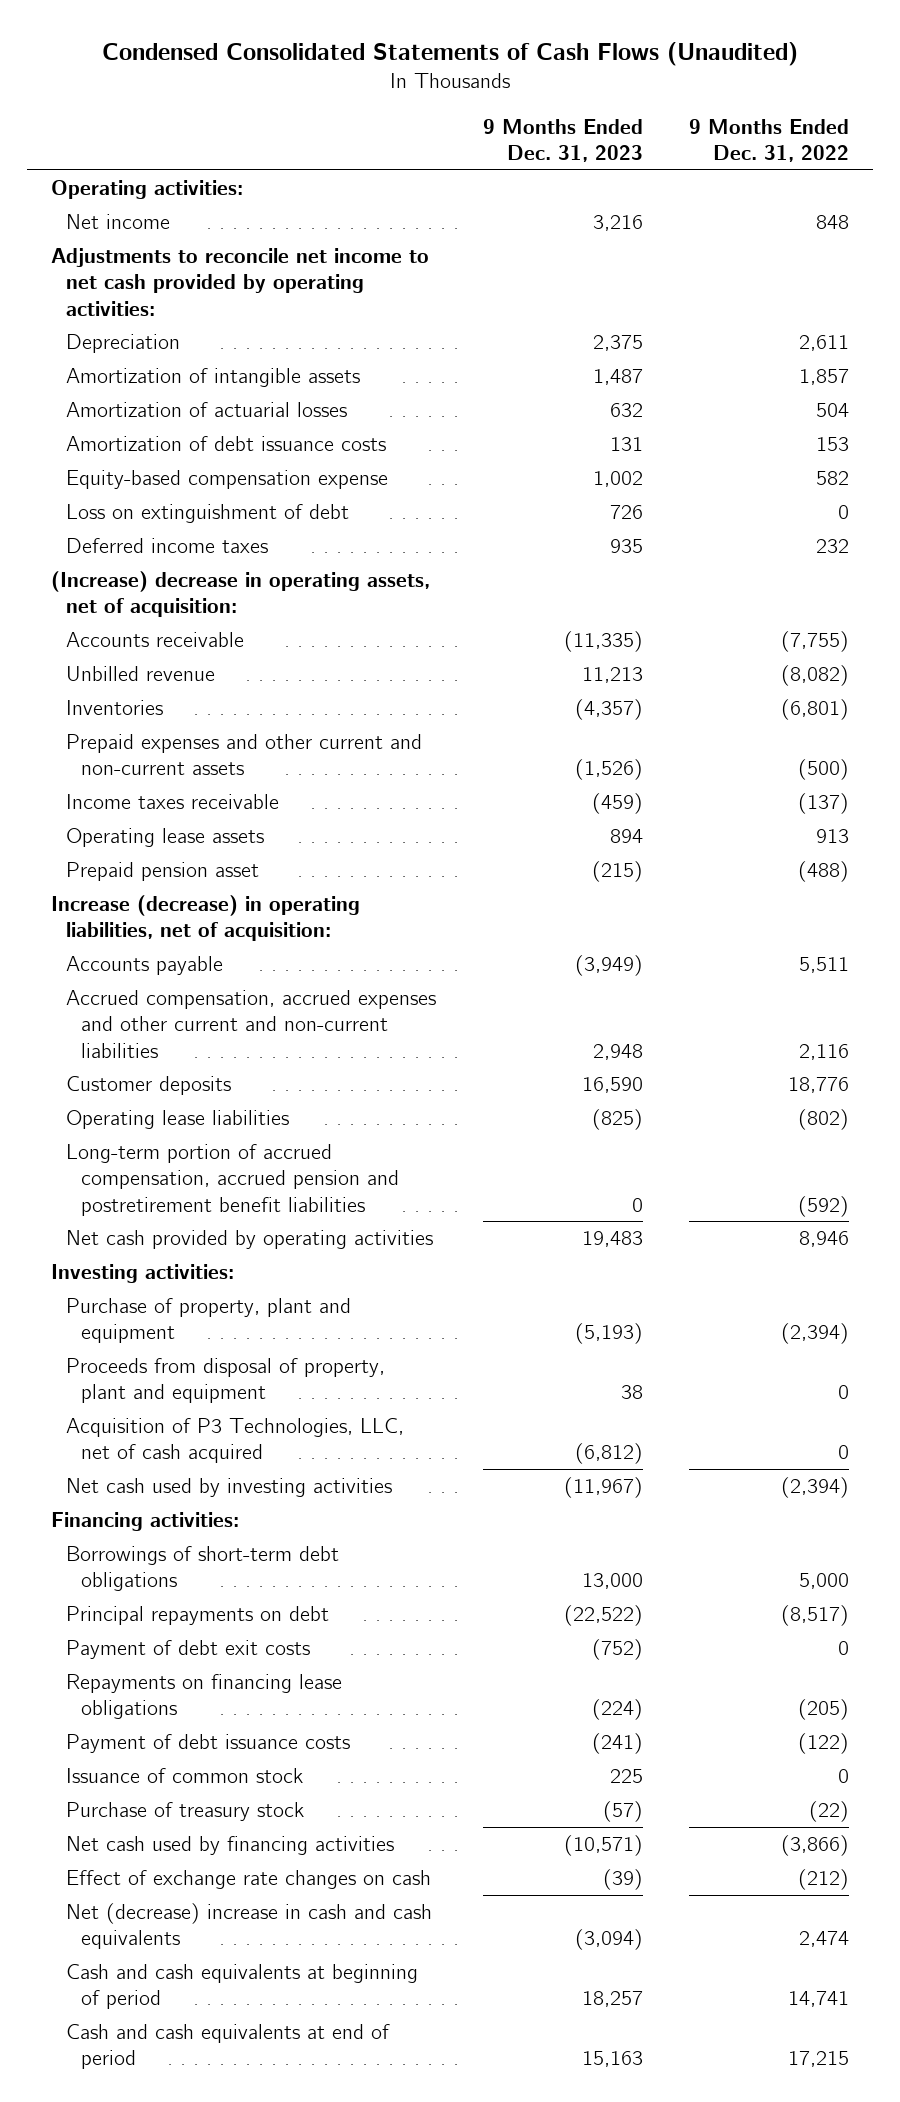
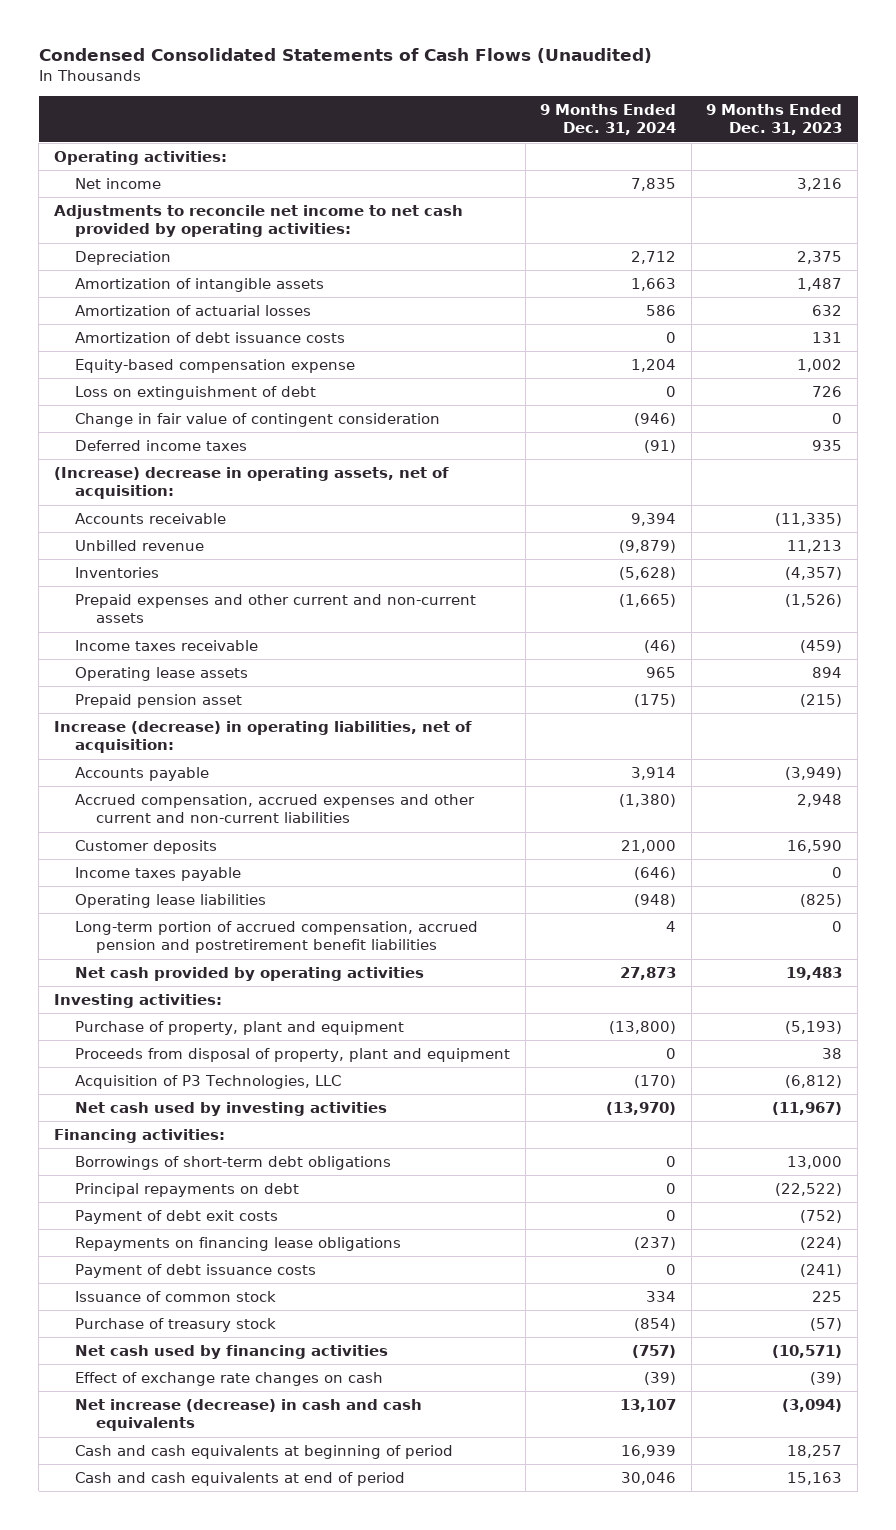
[689,118,850,162] 9 Months Ended Dec. 31, 2022 -> none
none -> [540,103,677,136] 9 Months Ended Dec. 31, 2024
none -> [74,412,440,427] Change in fair value of contingent consideration
none -> [74,866,241,881] Income taxes payable
[65,1418,404,1464] Acquisition of P3 Technologies, LLC, net of cash acquired -> [74,1074,341,1089] Acquisition of P3 Technologies, LLC
[65,1903,432,1950] Net (decrease) increase in cash and cash equivalents -> [74,1398,422,1432] Net increase (decrease) in cash and cash equivalents

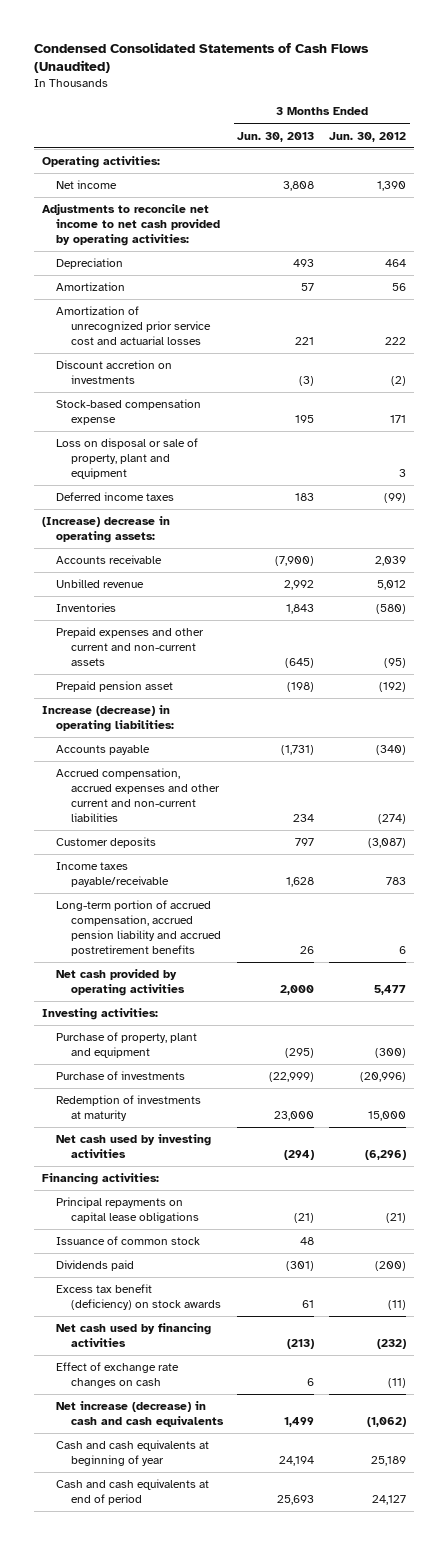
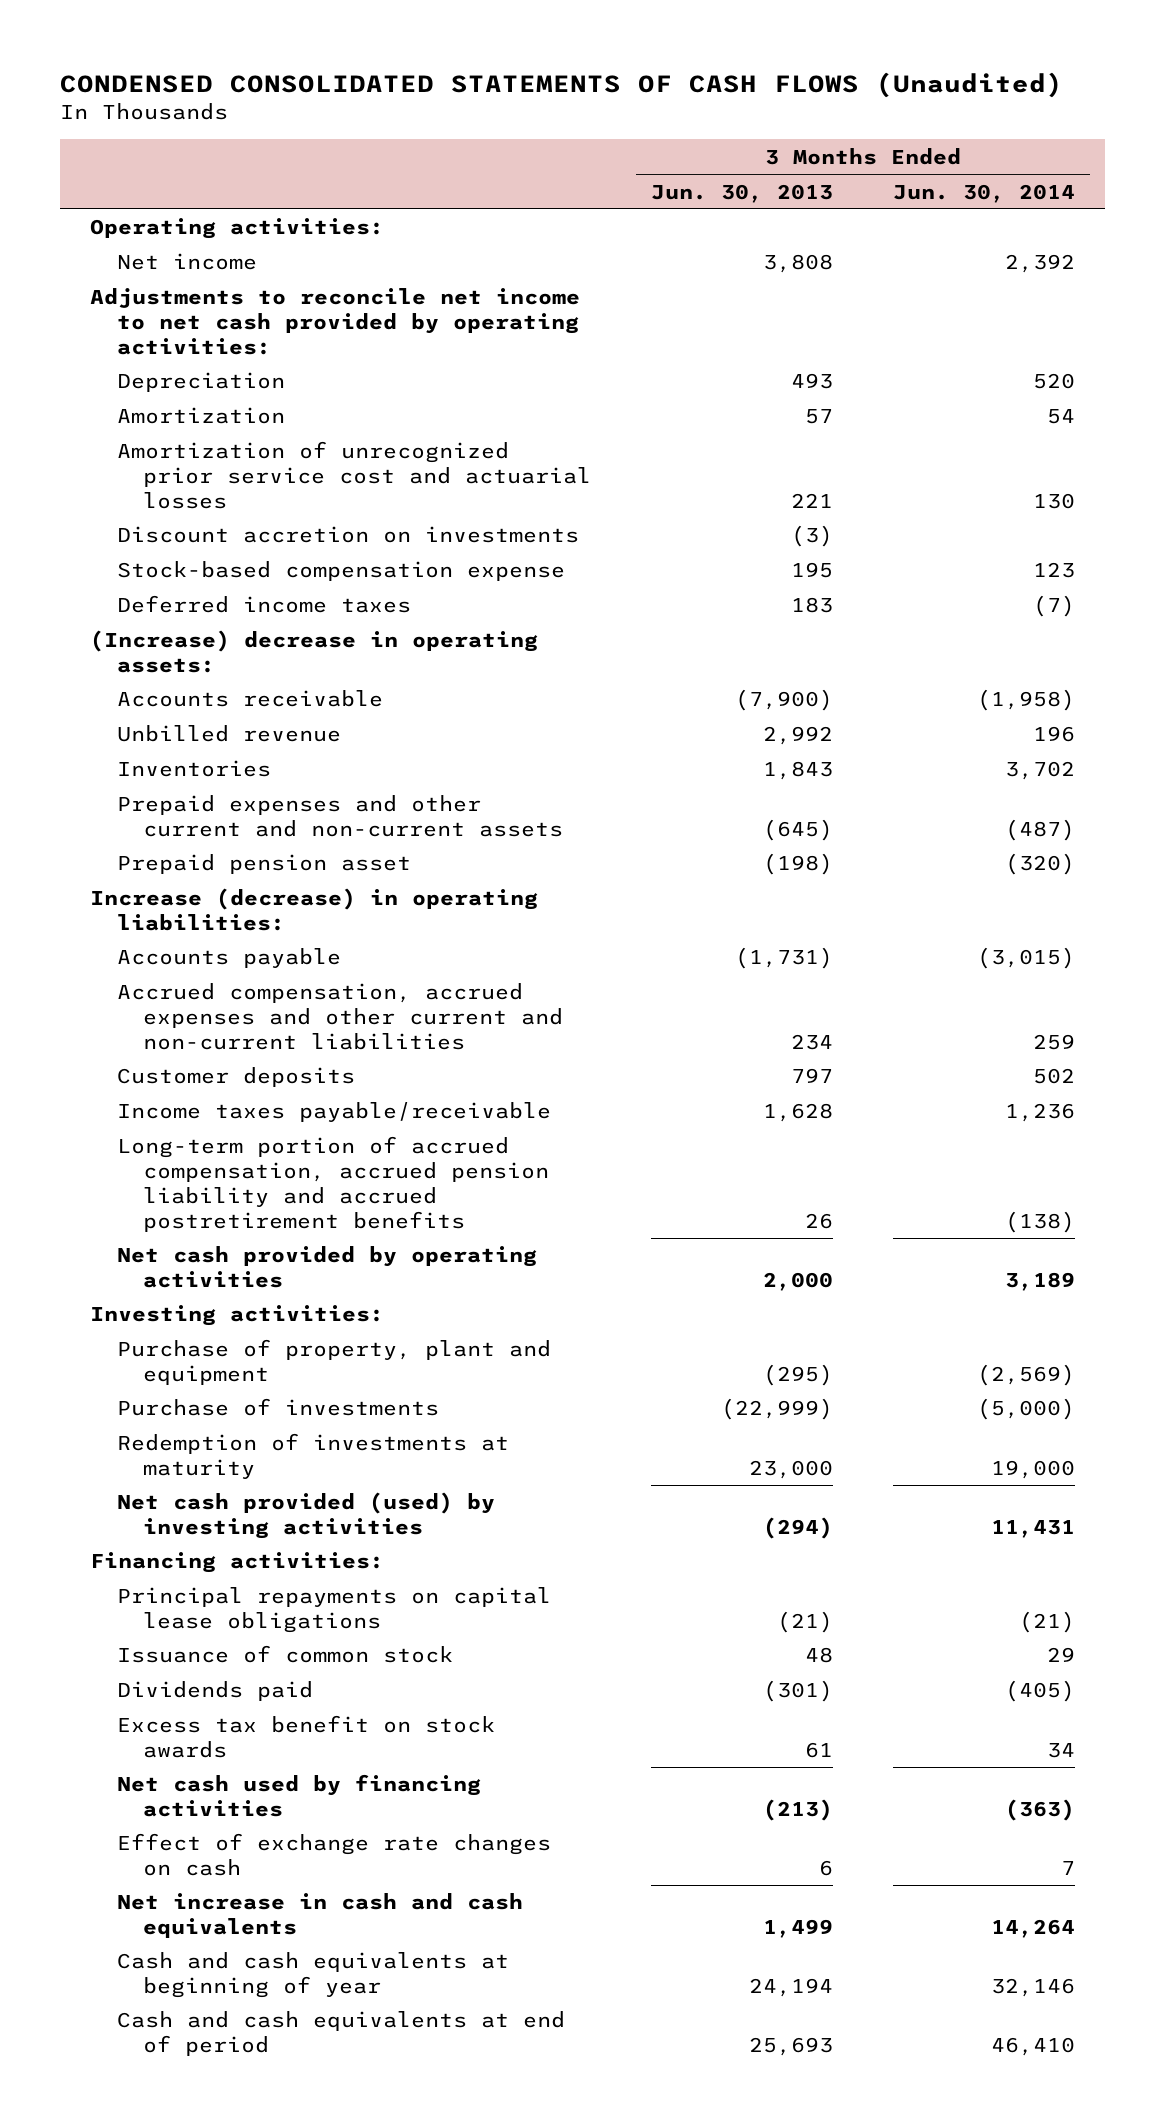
[34,41,370,74] Condensed Consolidated Statements of Cash Flows (Unaudited) -> [60,71,1064,98] CONDENSED CONSOLIDATED STATEMENTS OF CASH FLOWS (Unaudited)
[329,131,407,142] Jun. 30, 2012 -> none
none -> [892,183,1075,203] Jun. 30, 2014
[56,438,199,480] Loss on disposal or sale of property, plant and equipment -> none
[56,1134,212,1159] Net cash used by investing activities -> [116,1492,495,1540] Net cash provided (used) by investing activities
[56,1284,221,1311] Excess tax benefit (deficiency) on stock awards -> [116,1715,495,1759] Excess tax benefit on stock awards
[56,1401,224,1428] Net increase (decrease) in cash and cash equivalents -> [116,1893,523,1939] Net increase in cash and cash equivalents

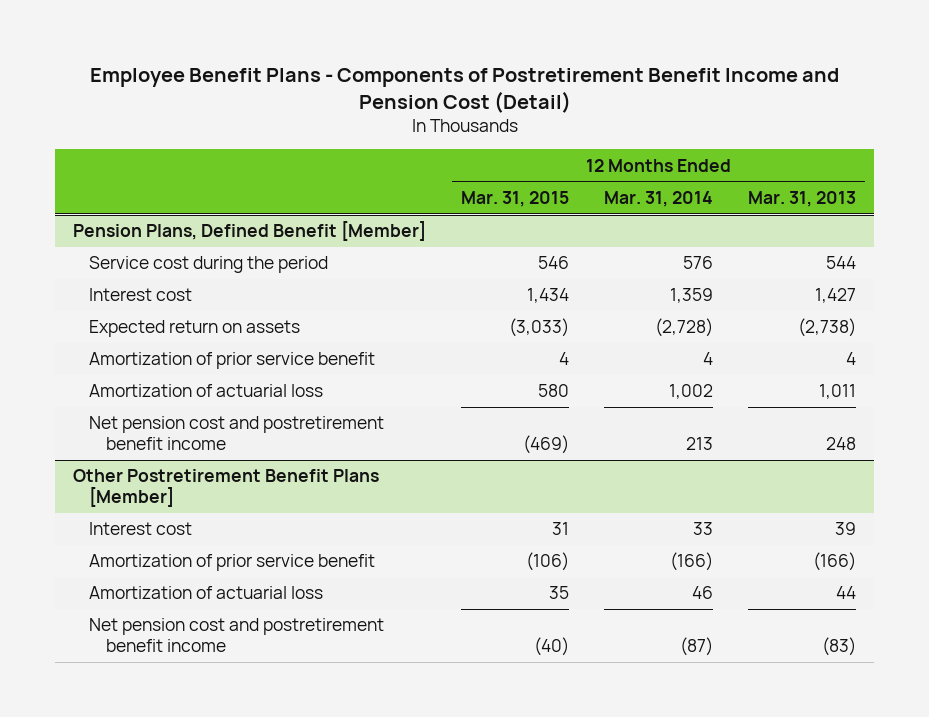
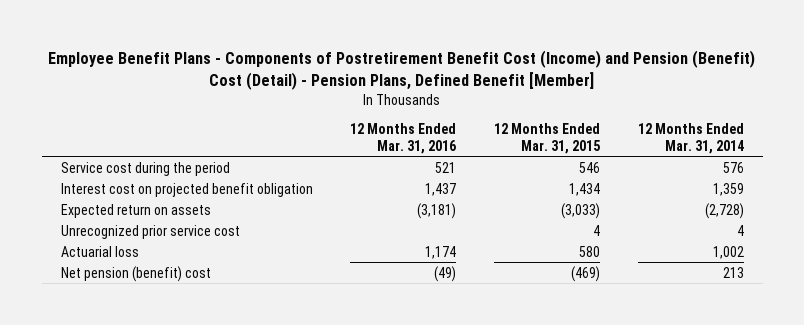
[89,67,839,113] Employee Benefit Plans - Components of Postretirement Benefit Income and Pension Cost (Detail) -> [48,49,756,90] Employee Benefit Plans - Components of Postretirement Benefit Cost (Income) and Pension (Benefit) Cost (Detail) - Pension Plans, Defined Benefit [Member]
[748,190,857,207] Mar. 31, 2013 -> none
none -> [350,123,457,154] 12 Months Ended Mar. 31, 2016
[72,221,426,242] Pension Plans, Defined Benefit [Member] -> none
[89,288,193,302] Interest cost -> [60,182,313,197] Interest cost on projected benefit obligation
[72,469,379,508] Other Postretirement Benefit Plans [Member] -> none
[89,522,193,536] Interest cost -> none
[89,554,376,572] Amortization of prior service benefit -> none
[89,586,324,600] Amortization of actuarial loss -> none
[89,618,385,653] Net pension cost and postretirement benefit income -> none
[89,352,376,370] Amortization of prior service benefit -> [60,224,240,239] Unrecognized prior service cost
[89,384,324,398] Amortization of actuarial loss -> [60,245,139,257] Actuarial loss
[89,416,385,451] Net pension cost and postretirement benefit income -> [60,265,211,282] Net pension (benefit) cost

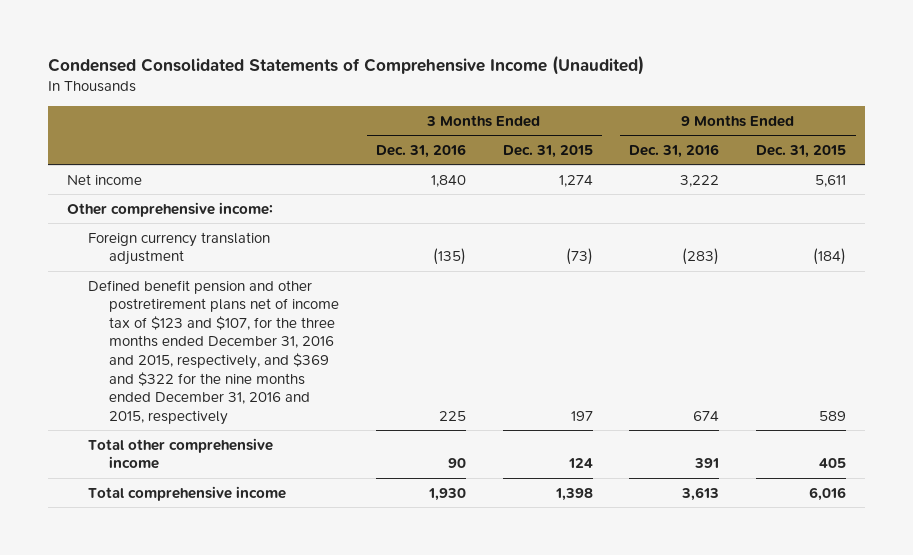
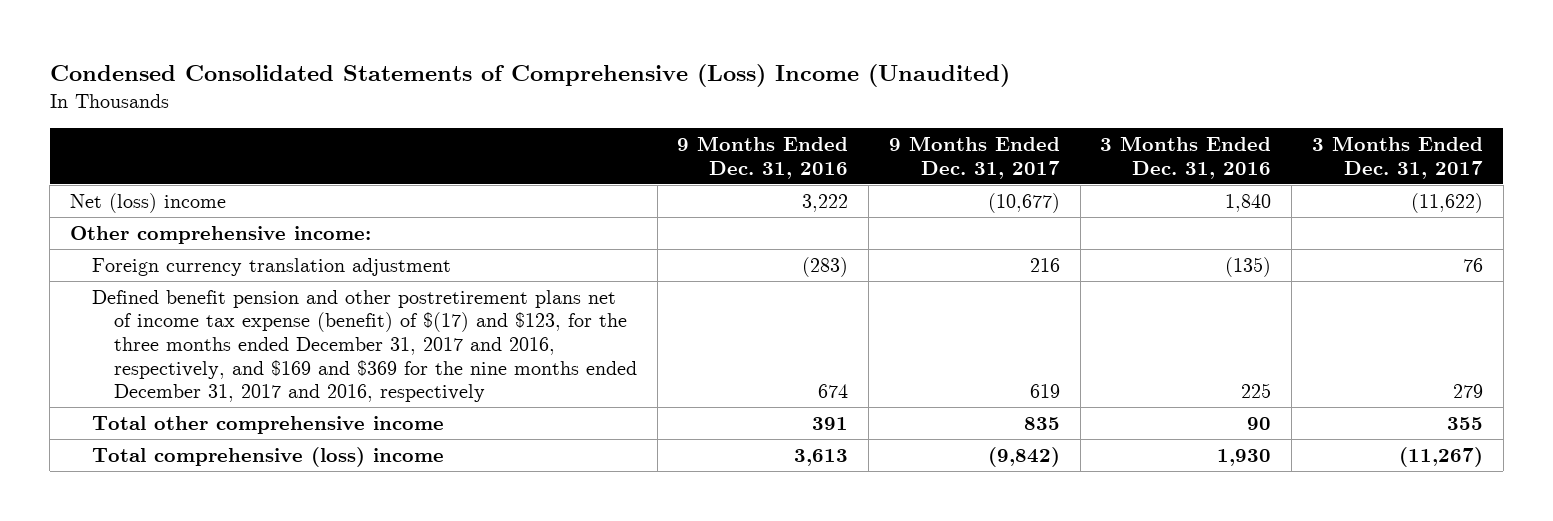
[48,55,645,76] Condensed Consolidated Statements of Comprehensive Income (Unaudited) -> [49,64,1010,88] Condensed Consolidated Statements of Comprehensive (Loss) Income (Unaudited)
[502,144,593,158] Dec. 31, 2015 -> none
[756,144,847,158] Dec. 31, 2015 -> none
none -> [888,136,1060,179] 9 Months Ended Dec. 31, 2017
none -> [1311,136,1483,179] 3 Months Ended Dec. 31, 2017
[66,173,142,185] Net income -> [70,192,227,213] Net (loss) income
[87,279,340,426] Defined benefit pension and other postretirement plans net of income tax of $123 and $107, for the three months ended December 31, 2016 and 2015, respectively, and $369 and $322 for the nine months ended December 31, 2016 and 2015, respectively -> [91,289,637,403] Defined benefit pension and other postretirement plans net of income tax expense (benefit) of $(17) and $123, for the three months ended December 31, 2017 and 2016, respectively, and $169 and $369 for the nine months ended December 31, 2017 and 2016, respectively
[87,485,286,501] Total comprehensive income -> [91,446,444,467] Total comprehensive (loss) income

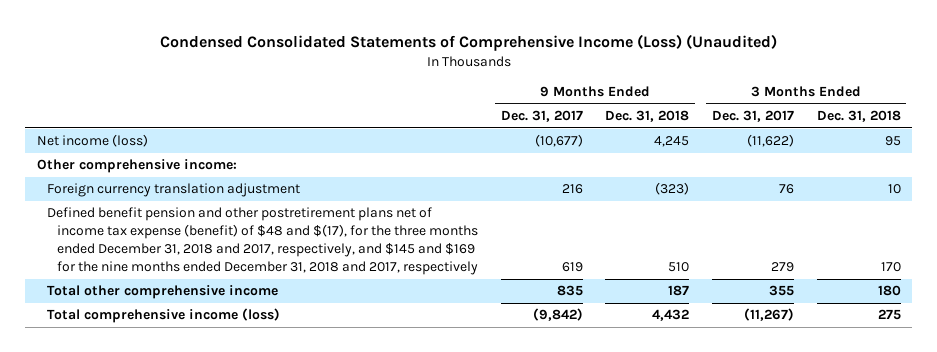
[49,64,1010,88] Condensed Consolidated Statements of Comprehensive (Loss) Income (Unaudited) -> [159,33,777,51] Condensed Consolidated Statements of Comprehensive Income (Loss) (Unaudited)
[677,136,849,179] 9 Months Ended Dec. 31, 2016 -> none
[1100,136,1272,179] 3 Months Ended Dec. 31, 2016 -> none
none -> [605,110,690,123] Dec. 31, 2018
none -> [816,110,901,123] Dec. 31, 2018
[70,192,227,213] Net (loss) income -> [36,134,148,148] Net income (loss)
[91,289,637,403] Defined benefit pension and other postretirement plans net of income tax expense (benefit) of $(17) and $123, for the three months ended December 31, 2017 and 2016, respectively, and $169 and $369 for the nine months ended December 31, 2017 and 2016, respectively -> [46,207,478,276] Defined benefit pension and other postretirement plans net of income tax expense (benefit) of $48 and $(17), for the three months ended December 31, 2018 and 2017, respectively, and $145 and $169 for the nine months ended December 31, 2018 and 2017, respectively
[91,446,444,467] Total comprehensive (loss) income -> [46,308,280,324] Total comprehensive income (loss)

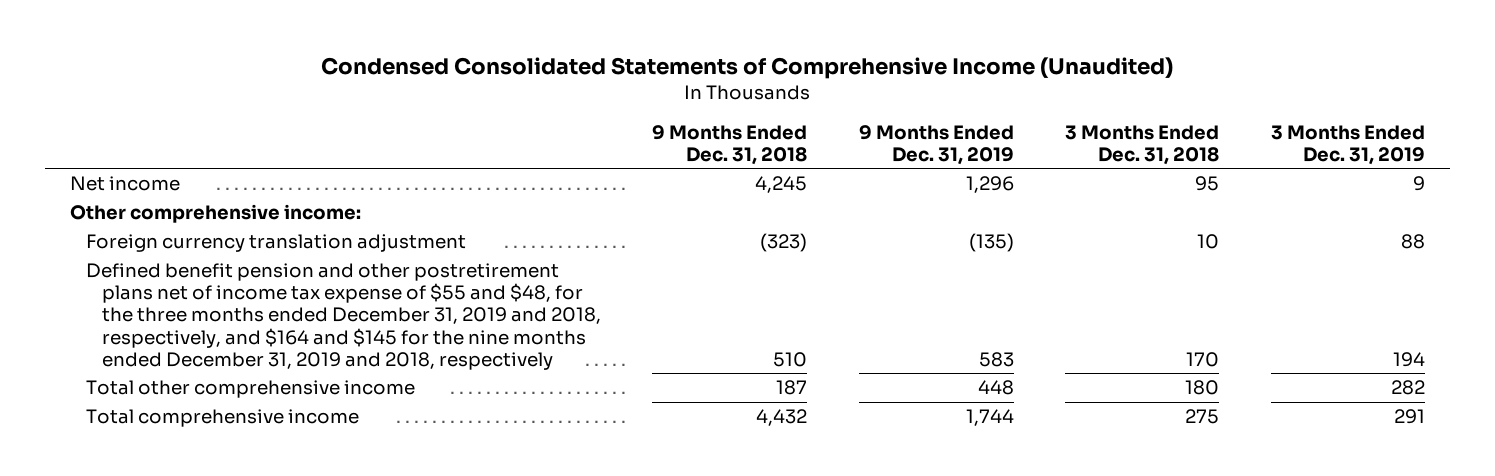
[159,33,777,51] Condensed Consolidated Statements of Comprehensive Income (Loss) (Unaudited) -> [321,56,1174,79] Condensed Consolidated Statements of Comprehensive Income (Unaudited)
[500,110,583,123] Dec. 31, 2017 -> none
[711,110,794,123] Dec. 31, 2017 -> none
none -> [858,124,1014,165] 9 Months Ended Dec. 31, 2019
none -> [1270,124,1425,165] 3 Months Ended Dec. 31, 2019
[36,134,148,148] Net income (loss) -> [70,176,181,192] Net income
[46,207,478,276] Defined benefit pension and other postretirement plans net of income tax expense (benefit) of $48 and $(17), for the three months ended December 31, 2018 and 2017, respectively, and $145 and $169 for the nine months ended December 31, 2018 and 2017, respectively -> [85,263,601,370] Defined benefit pension and other postretirement plans net of income tax expense of $55 and $48, for the three months ended December 31, 2019 and 2018, respectively, and $164 and $145 for the nine months ended December 31, 2019 and 2018, respectively
[46,308,280,324] Total comprehensive income (loss) -> [85,409,359,428] Total comprehensive income

